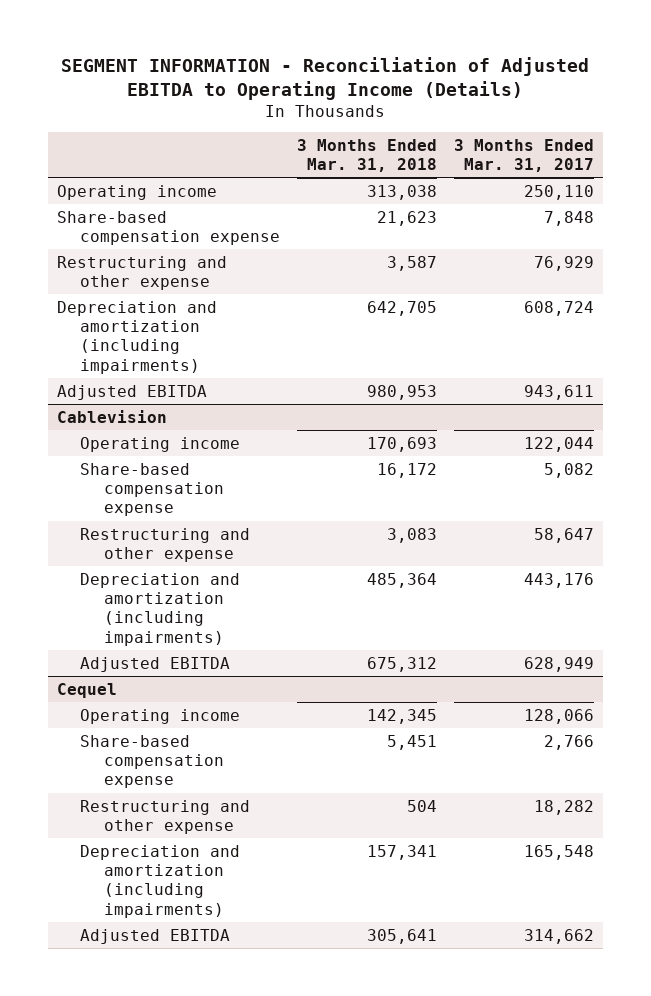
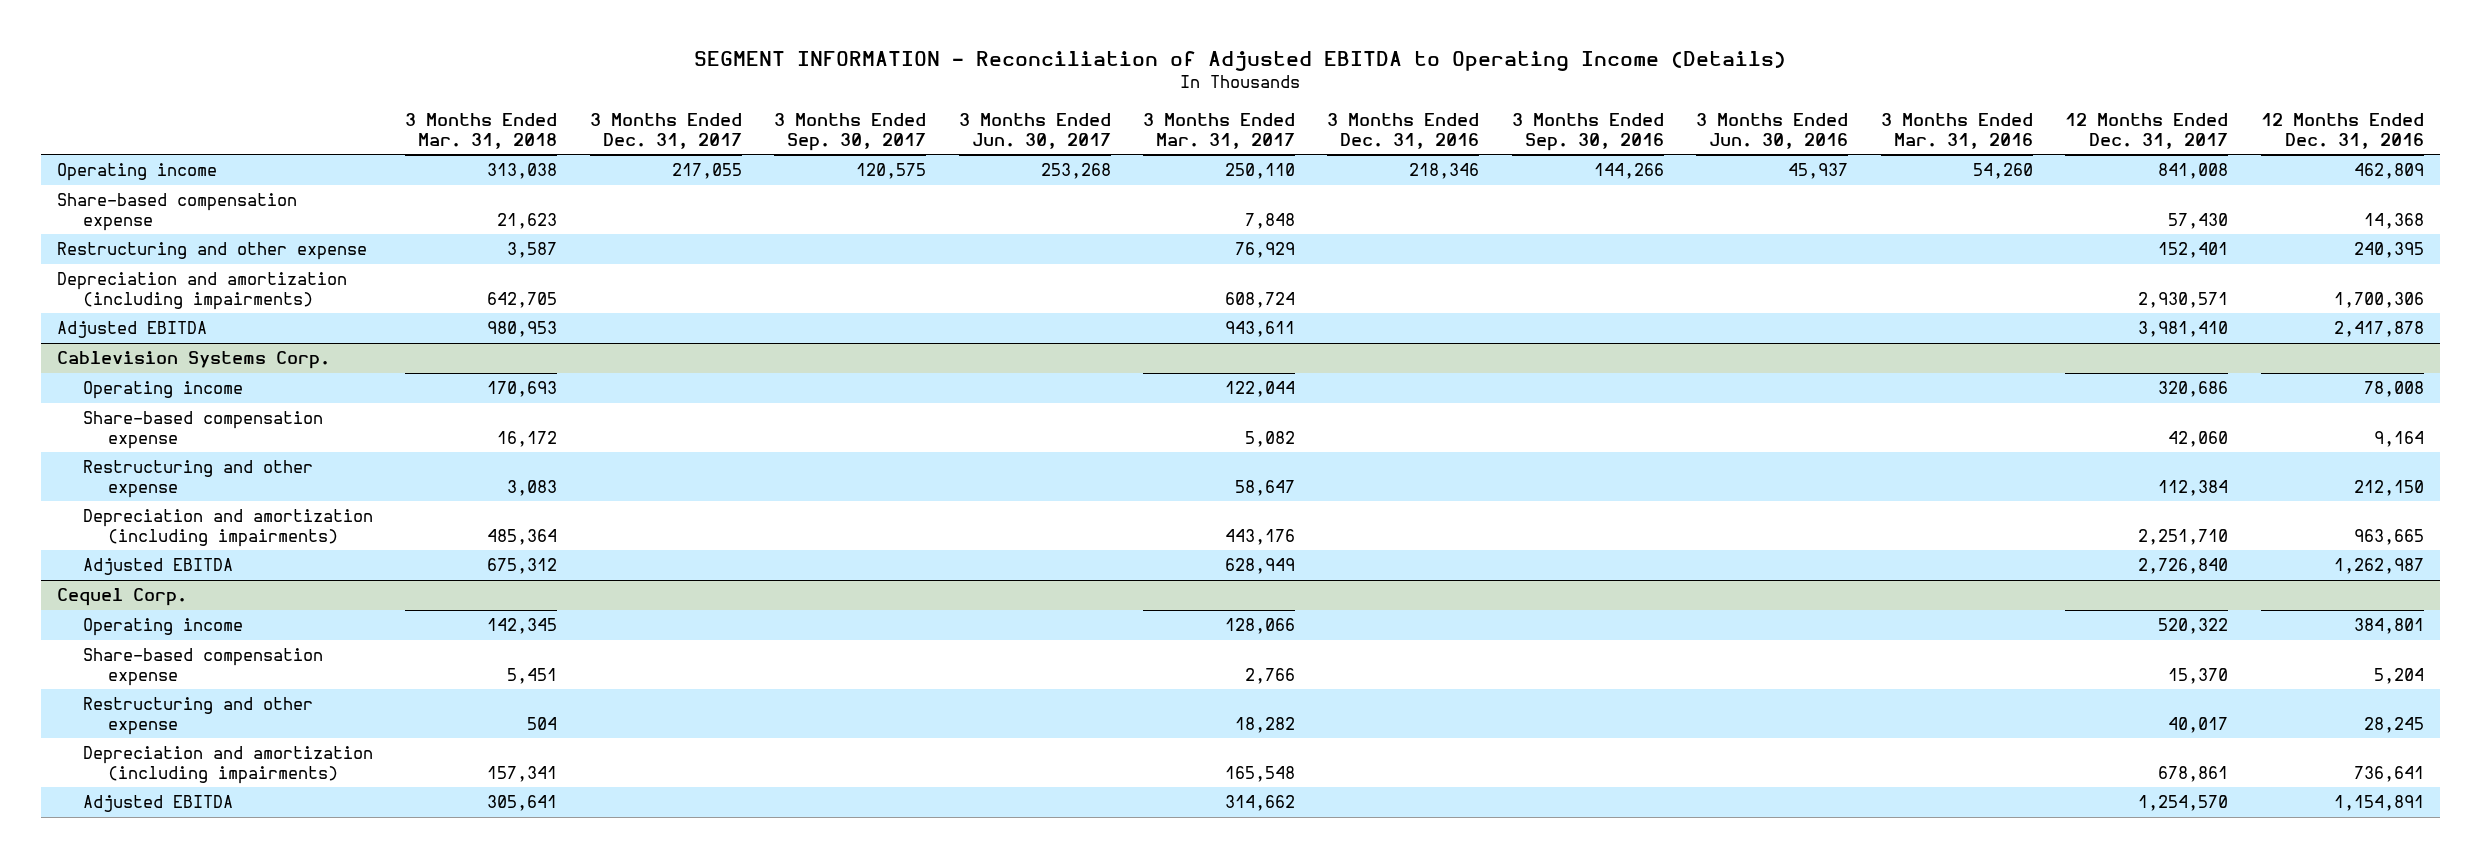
none -> [589,113,742,149] 3 Months Ended Dec. 31, 2017
none -> [774,113,927,151] 3 Months Ended Sep. 30, 2017
none -> [958,113,1111,149] 3 Months Ended Jun. 30, 2017
none -> [1327,113,1480,149] 3 Months Ended Dec. 31, 2016
none -> [1511,113,1664,151] 3 Months Ended Sep. 30, 2016
none -> [1696,113,1849,149] 3 Months Ended Jun. 30, 2016
none -> [1880,113,2033,149] 3 Months Ended Mar. 31, 2016
none -> [2065,113,2229,149] 12 Months Ended Dec. 31, 2017
none -> [2260,113,2424,149] 12 Months Ended Dec. 31, 2016
[56,409,167,423] Cablevision -> [56,351,330,370] Cablevision Systems Corp.
[56,682,117,698] Cequel -> [56,588,187,607] Cequel Corp.

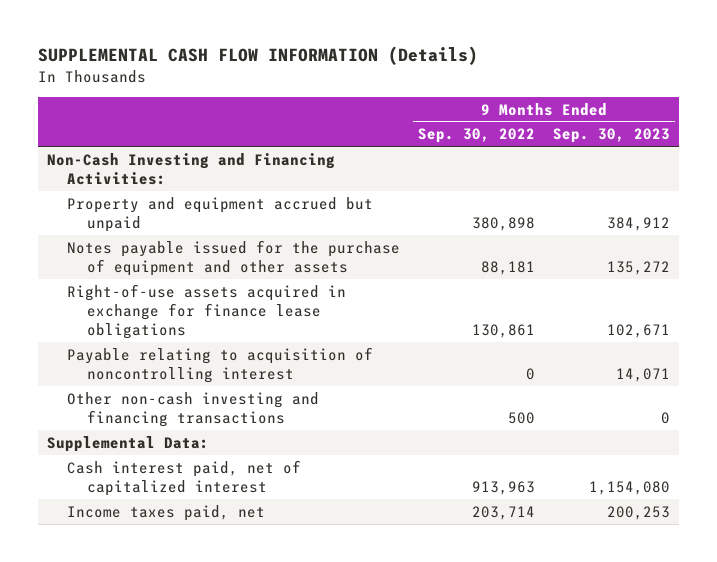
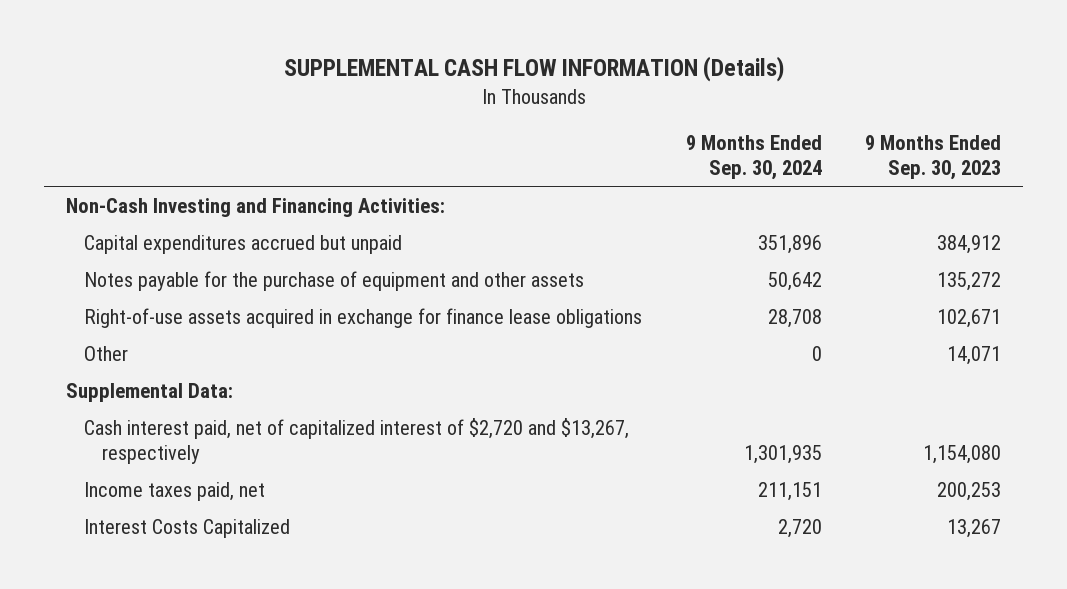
[418,128,536,144] Sep. 30, 2022 -> none
none -> [685,135,822,181] 9 Months Ended Sep. 30, 2024
[66,196,373,232] Property and equipment accrued but unpaid -> [84,234,403,254] Capital expenditures accrued but unpaid
[66,239,400,276] Notes payable issued for the purchase of equipment and other assets -> [84,270,585,291] Notes payable for the purchase of equipment and other assets
[66,391,319,427] Other non-cash investing and financing transactions -> none
[66,346,373,383] Payable relating to acquisition of noncontrolling interest -> [84,345,129,361] Other
[66,459,301,496] Cash interest paid, net of capitalized interest -> [84,417,630,464] Cash interest paid, net of capitalized interest of $2,720 and $13,267, respectively
none -> [84,518,291,538] Interest Costs Capitalized

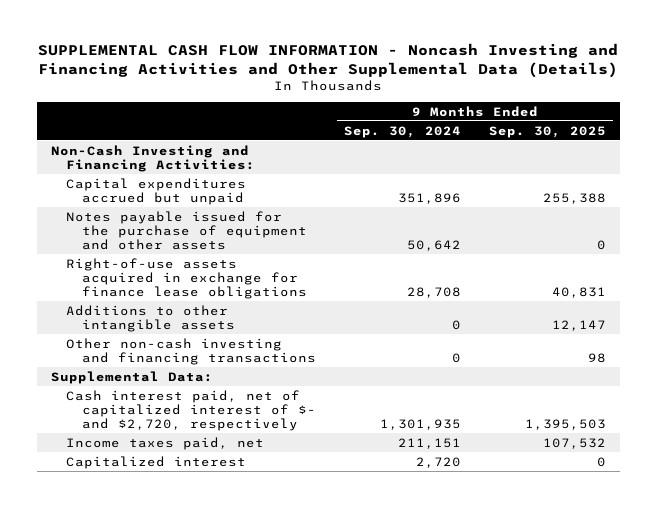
[283,56,784,83] SUPPLEMENTAL CASH FLOW INFORMATION (Details) -> [38,43,619,78] SUPPLEMENTAL CASH FLOW INFORMATION - Noncash Investing and Financing Activities and Other Supplemental Data (Details)
[864,135,1001,181] 9 Months Ended Sep. 30, 2023 -> none
none -> [489,125,607,138] Sep. 30, 2025
[84,270,585,291] Notes payable for the purchase of equipment and other assets -> [66,210,307,251] Notes payable issued for the purchase of equipment and other assets
none -> [66,304,235,332] Additions to other intangible assets
[84,345,129,361] Other -> [66,337,316,365] Other non-cash investing and financing transactions
[84,417,630,464] Cash interest paid, net of capitalized interest of $2,720 and $13,267, respectively -> [66,389,316,432] Cash interest paid, net of capitalized interest of $- and $2,720, respectively
[84,518,291,538] Interest Costs Capitalized -> [66,455,247,469] Capitalized interest

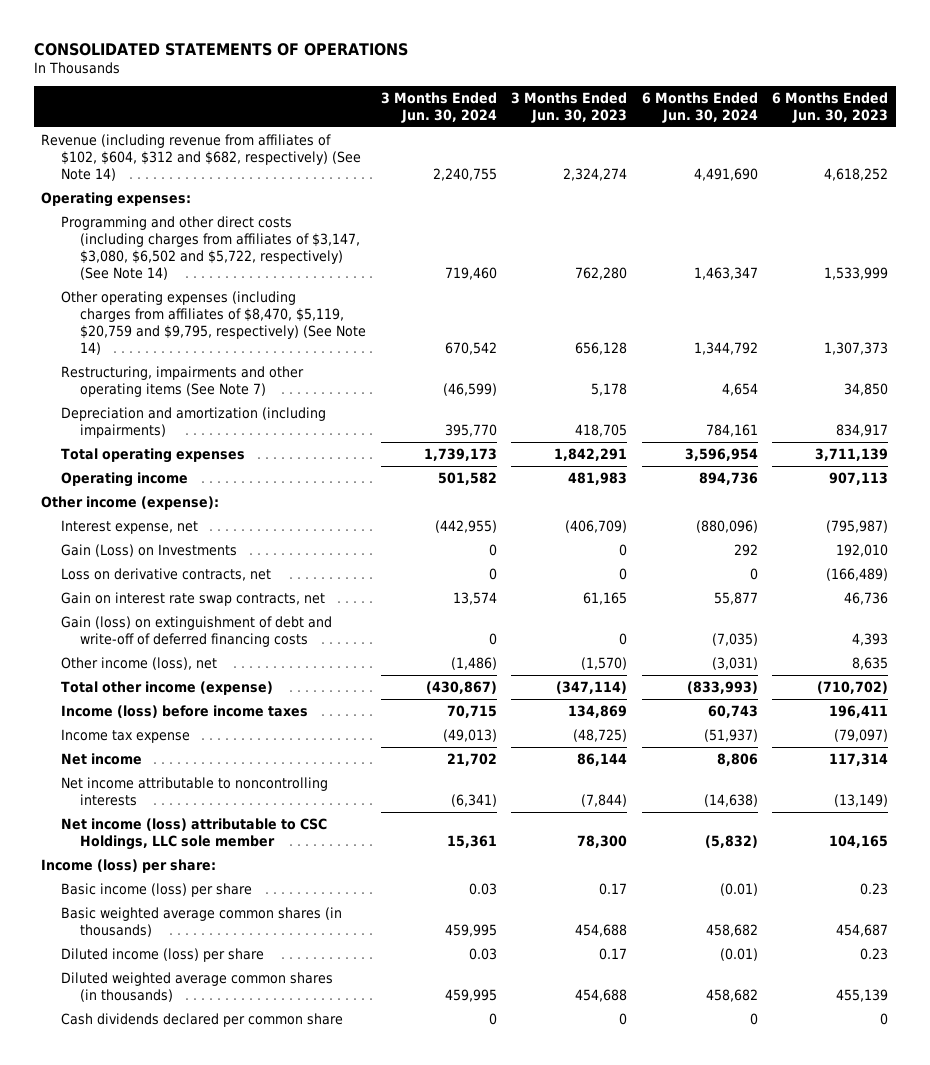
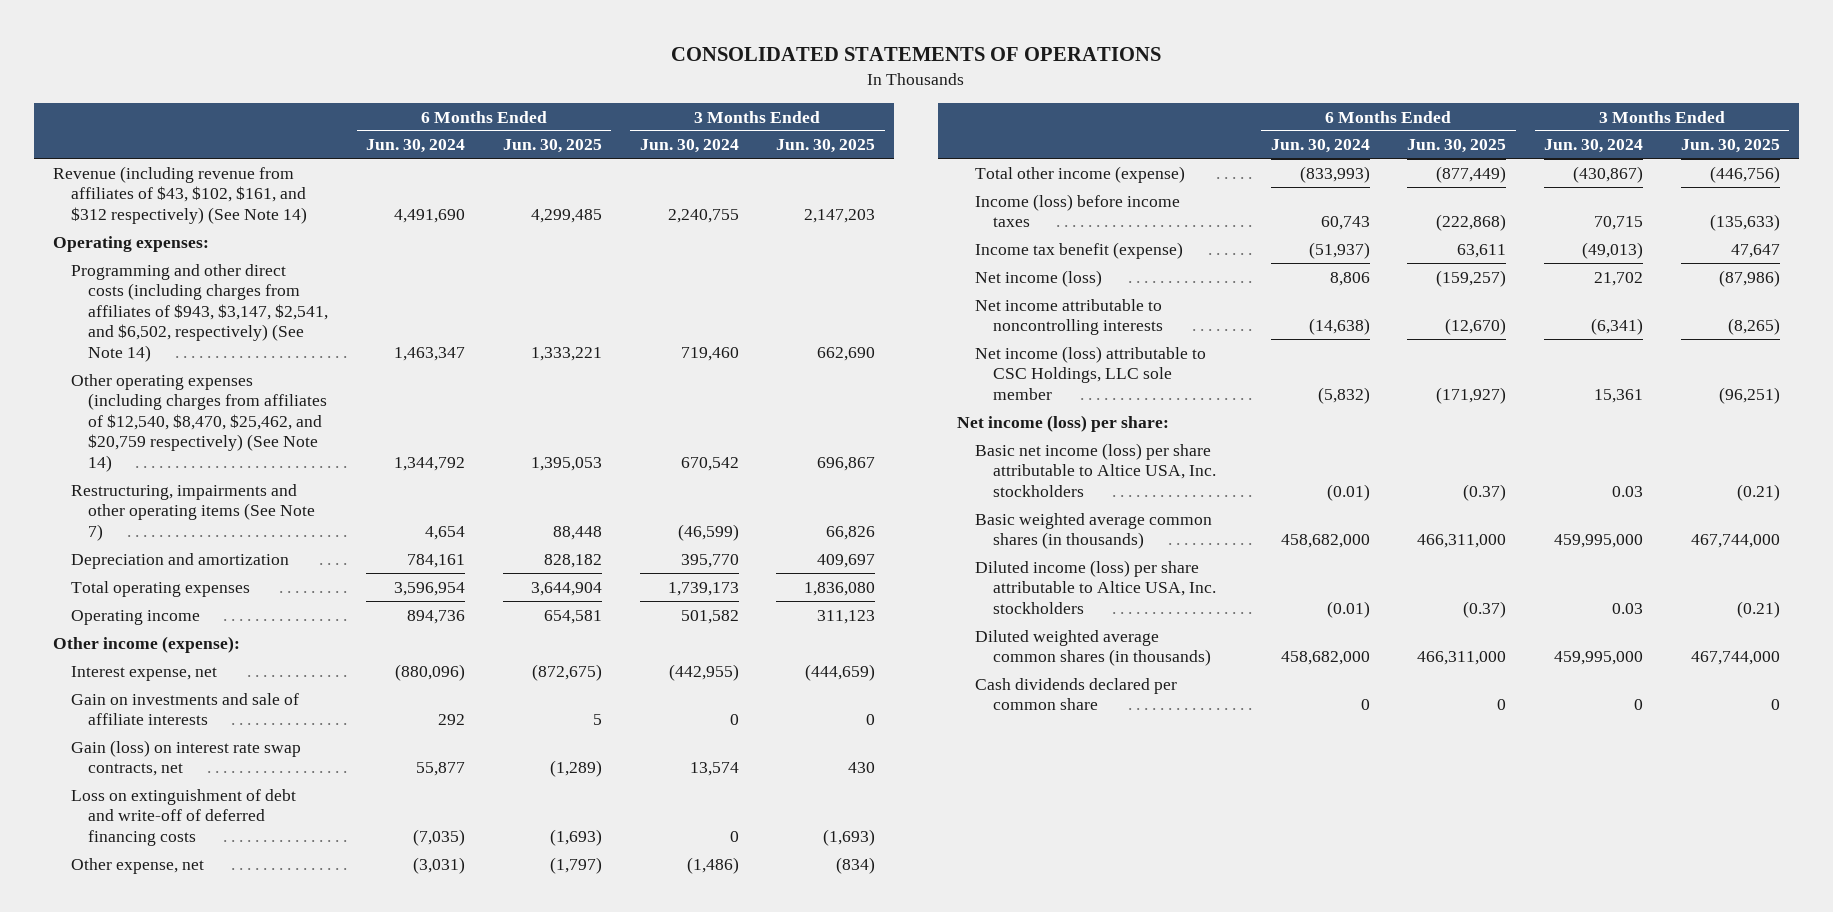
[511,91,628,123] 3 Months Ended Jun. 30, 2023 -> none
[772,91,889,123] 6 Months Ended Jun. 30, 2023 -> none
none -> [502,139,602,154] Jun. 30, 2025
none -> [776,139,876,154] Jun. 30, 2025
[41,133,361,181] Revenue (including revenue from affiliates of $102, $604, $312 and $682, respectively) (See Note 14) -> [52,165,307,224] Revenue (including revenue from affiliates of $43, $102, $161, and $312 respectively) (See Note 14)
[60,215,360,280] Programming and other direct costs (including charges from affiliates of $3,147, $3,080, $6,502 and $5,722, respectively) (See Note 14) -> [70,263,329,362] Programming and other direct costs (including charges from affiliates of $943, $3,147, $2,541, and $6,502, respectively) (See Note 14)
[60,290,366,355] Other operating expenses (including charges from affiliates of $8,470, $5,119, $20,759 and $9,795, respectively) (See Note 14) -> [70,373,328,472] Other operating expenses (including charges from affiliates of $12,540, $8,470, $25,462, and $20,759 respectively) (See Note 14)
[60,406,326,438] Depreciation and amortization (including impairments) -> [70,552,289,569] Depreciation and amortization
[60,567,271,581] Loss on derivative contracts, net -> none
[60,543,237,557] Gain (Loss) on Investments -> [70,692,299,726] Gain on investments and sale of affiliate interests
[60,591,325,606] Gain on interest rate swap contracts, net -> [70,739,301,777] Gain (loss) on interest rate swap contracts, net
[60,615,332,647] Gain (loss) on extinguishment of debt and write-off of deferred financing costs -> [70,788,296,846] Loss on extinguishment of debt and write-off of deferred financing costs
[60,656,217,670] Other income (loss), net -> [70,857,204,874] Other expense, net
[60,728,190,743] Income tax expense -> [975,241,1184,259] Income tax benefit (expense)
[60,752,142,765] Net income -> [975,269,1103,287] Net income (loss)
[41,858,217,873] Income (loss) per share: -> [957,414,1170,432] Net income (loss) per share:
[60,882,252,897] Basic income (loss) per share -> [975,442,1216,497] Basic net income (loss) per share attributable to Altice USA, Inc. stockholders
[444,923,497,937] 459,995 -> [1554,534,1644,549] 459,995,000
[705,923,758,937] 458,682 -> [1280,534,1370,549] 458,682,000
[60,947,264,962] Diluted income (loss) per share -> [975,559,1216,614] Diluted income (loss) per share attributable to Altice USA, Inc. stockholders
[444,988,497,1002] 459,995 -> [1554,651,1644,666] 459,995,000
[705,988,758,1002] 458,682 -> [1280,651,1370,666] 458,682,000

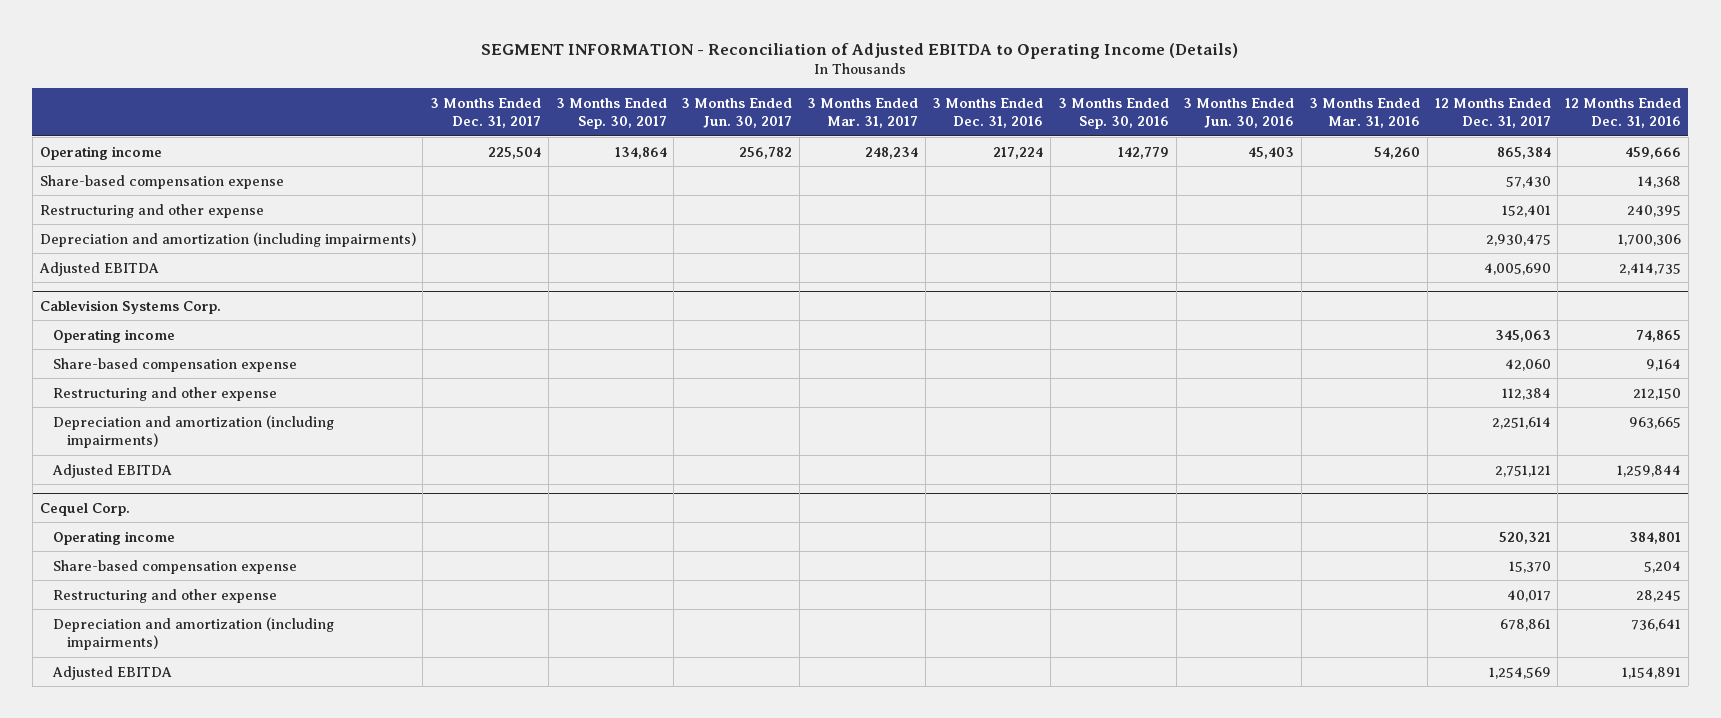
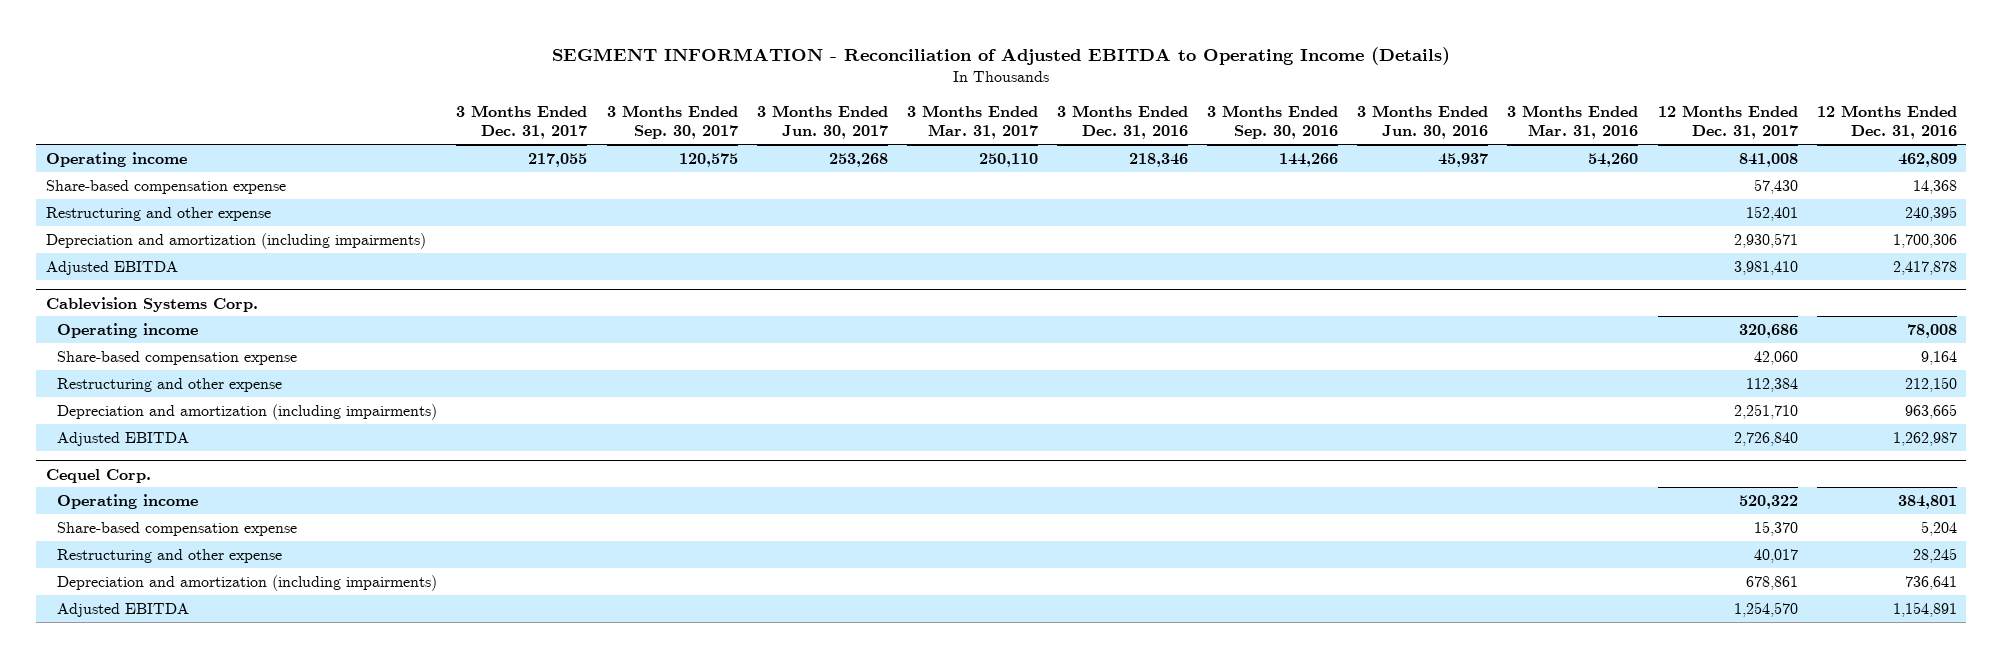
[488,146,542,159] 225,504 -> [528,152,588,167] 217,055
[614,146,667,159] 134,864 -> [678,152,738,167] 120,575
[739,146,793,159] 256,782 -> [828,152,888,167] 253,268
[864,146,918,159] 248,234 -> [978,152,1038,167] 250,110
[993,146,1044,159] 217,224 -> [1129,152,1189,167] 218,346
[1117,146,1169,159] 142,779 -> [1279,152,1339,167] 144,266
[1248,146,1295,159] 45,403 -> [1438,152,1489,167] 45,937
[1496,146,1551,159] 865,384 -> [1738,152,1798,167] 841,008
[1625,146,1682,159] 459,666 -> [1897,152,1957,167] 462,809
[1485,233,1551,246] 2,930,475 -> [1733,232,1798,248] 2,930,571
[1483,262,1551,275] 4,005,690 -> [1733,260,1798,275] 3,981,410
[1619,262,1682,275] 2,414,735 -> [1892,260,1957,275] 2,417,878
[1494,329,1551,342] 345,063 -> [1738,323,1798,338] 320,686
[1636,329,1682,342] 74,865 -> [1906,323,1957,338] 78,008
[1491,416,1551,429] 2,251,614 -> [1733,403,1798,419] 2,251,710
[1494,464,1551,477] 2,751,121 -> [1733,431,1798,446] 2,726,840
[1617,464,1682,477] 1,259,844 -> [1892,431,1957,446] 1,262,987
[1498,531,1551,544] 520,321 -> [1738,494,1798,509] 520,322
[1488,666,1551,679] 1,254,569 -> [1733,601,1798,617] 1,254,570

